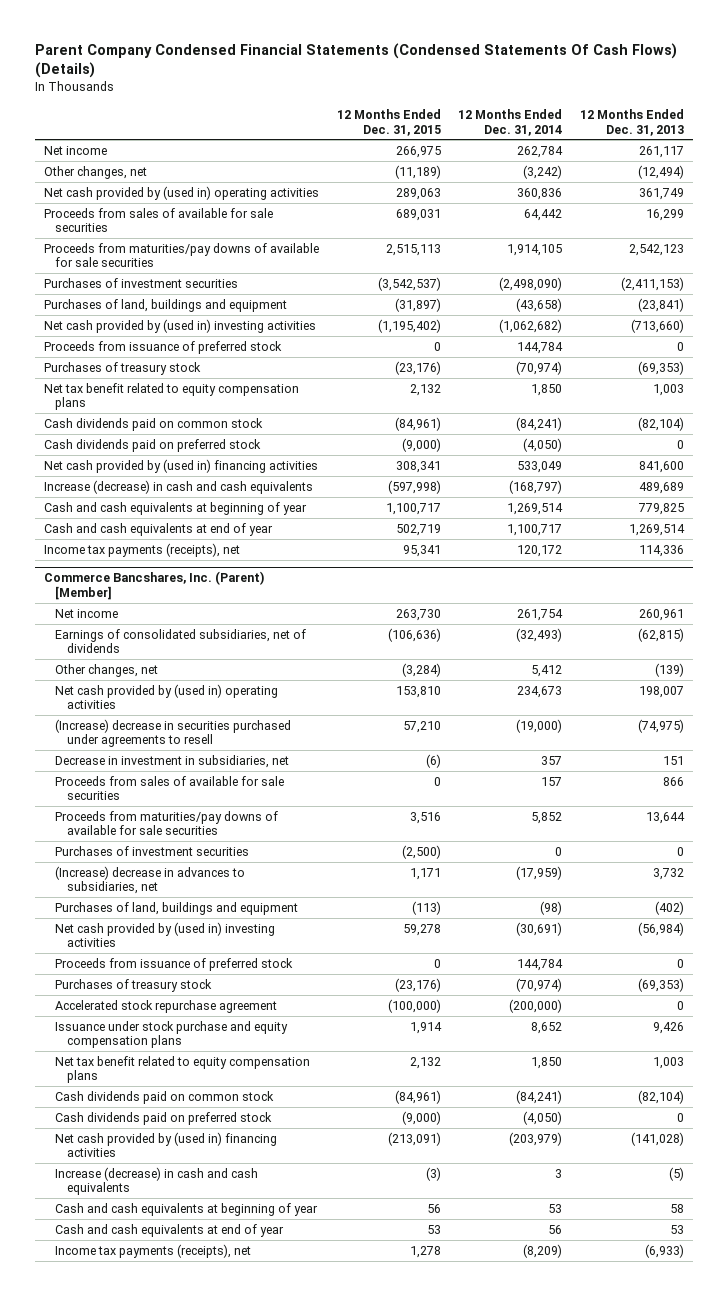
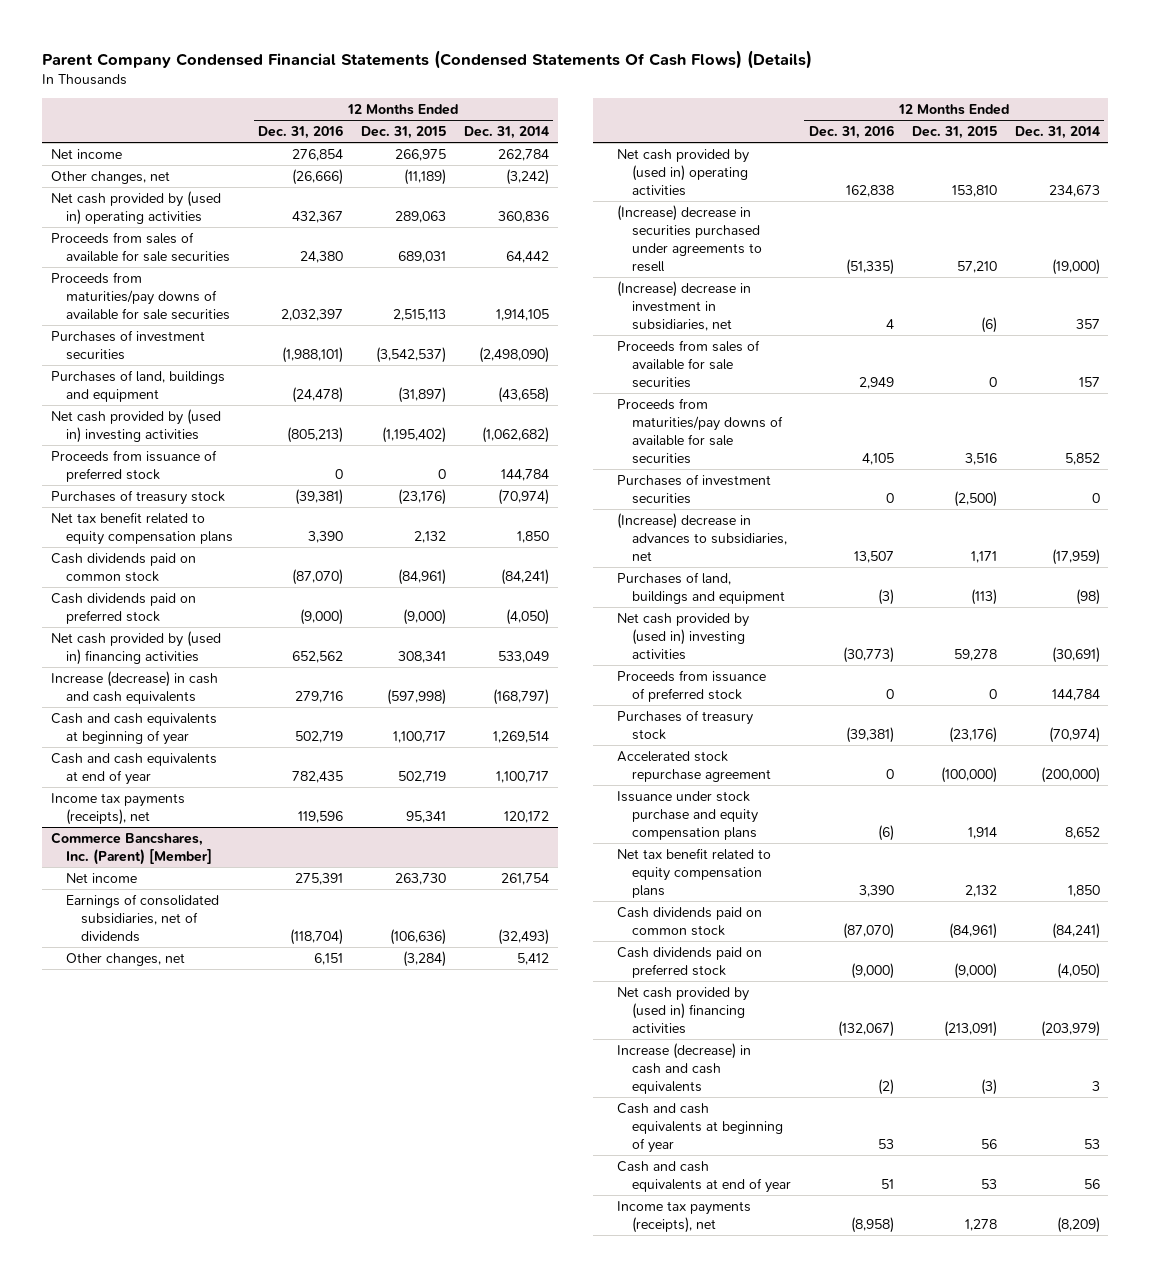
[579,108,684,136] 12 Months Ended Dec. 31, 2013 -> none
none -> [258,125,344,140] Dec. 31, 2016
[55,754,290,768] Decrease in investment in subsidiaries, net -> [617,280,752,331] (Increase) decrease in investment in subsidiaries, net

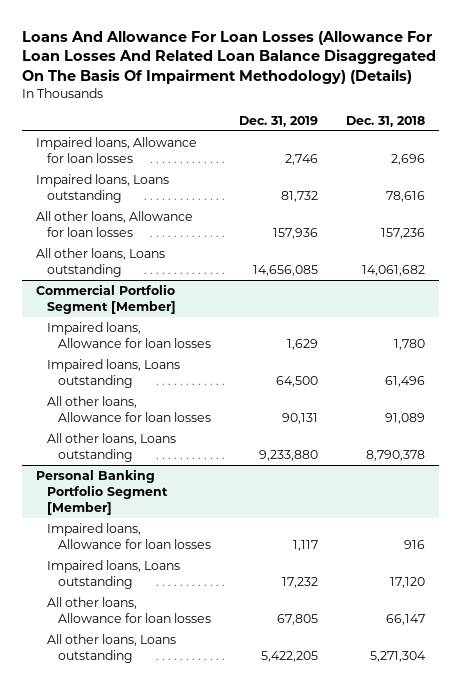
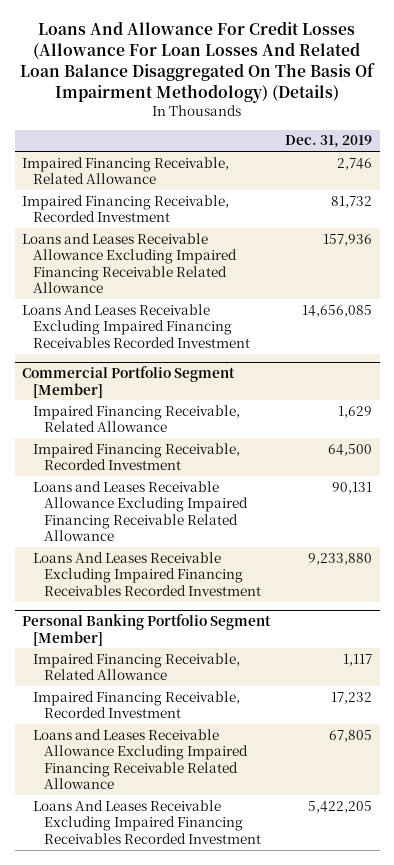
[22,30,437,84] Loans And Allowance For Loan Losses (Allowance For Loan Losses And Related Loan Balance Disaggregated On The Basis Of Impairment Methodology) (Details) -> [20,21,376,104] Loans And Allowance For Credit Losses (Allowance For Loan Losses And Related Loan Balance Disaggregated On The Basis Of Impairment Methodology) (Details)
[345,115,425,127] Dec. 31, 2018 -> none
[36,136,198,163] Impaired loans, Allowance for loan losses -> [22,156,230,185] Impaired Financing Receivable, Related Allowance
[36,173,170,203] Impaired loans, Loans outstanding -> [22,194,230,223] Impaired Financing Receivable, Recorded Investment
[36,210,194,237] All other loans, Allowance for loan losses -> [22,232,237,294] Loans and Leases Receivable Allowance Excluding Impaired Financing Receivable Related Allowance
[36,247,166,277] All other loans, Loans outstanding -> [22,303,250,348] Loans And Leases Receivable Excluding Impaired Financing Receivables Recorded Investment
[47,321,212,348] Impaired loans, Allowance for loan losses -> [32,404,240,433] Impaired Financing Receivable, Related Allowance
[47,358,181,388] Impaired loans, Loans outstanding -> [32,442,240,471] Impaired Financing Receivable, Recorded Investment
[47,395,212,422] All other loans, Allowance for loan losses -> [32,480,248,542] Loans and Leases Receivable Allowance Excluding Impaired Financing Receivable Related Allowance
[47,432,177,462] All other loans, Loans outstanding -> [32,551,261,596] Loans And Leases Receivable Excluding Impaired Financing Receivables Recorded Investment
[47,522,212,549] Impaired loans, Allowance for loan losses -> [32,652,240,681] Impaired Financing Receivable, Related Allowance
[47,559,181,589] Impaired loans, Loans outstanding -> [32,690,240,719] Impaired Financing Receivable, Recorded Investment
[47,596,212,623] All other loans, Allowance for loan losses -> [32,728,248,790] Loans and Leases Receivable Allowance Excluding Impaired Financing Receivable Related Allowance
[47,633,177,663] All other loans, Loans outstanding -> [32,799,261,844] Loans And Leases Receivable Excluding Impaired Financing Receivables Recorded Investment

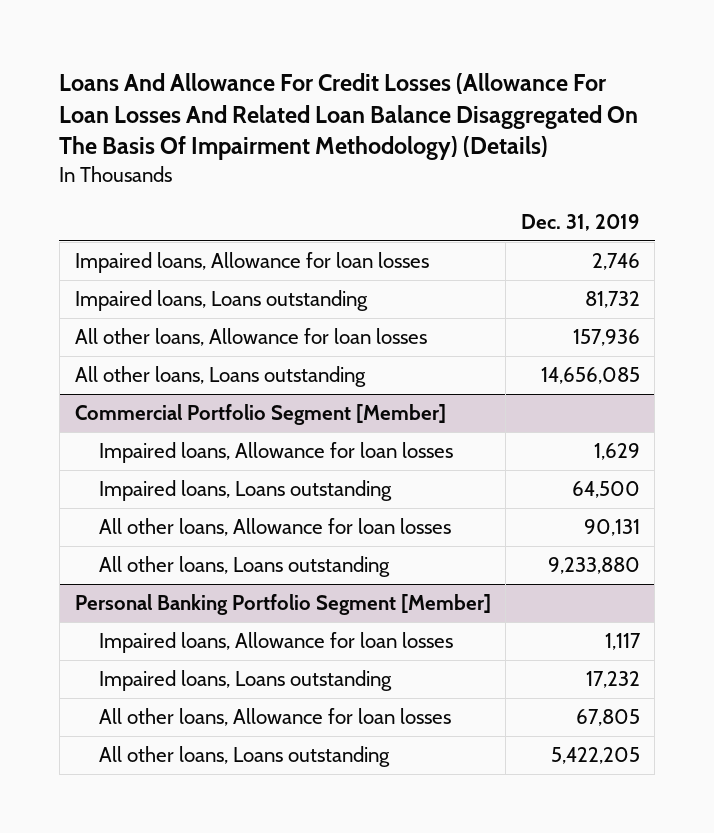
[22,156,230,185] Impaired Financing Receivable, Related Allowance -> [74,252,429,274] Impaired loans, Allowance for loan losses
[22,194,230,223] Impaired Financing Receivable, Recorded Investment -> [74,290,368,312] Impaired loans, Loans outstanding
[22,232,237,294] Loans and Leases Receivable Allowance Excluding Impaired Financing Receivable Related Allowance -> [74,328,427,347] All other loans, Allowance for loan losses
[22,303,250,348] Loans And Leases Receivable Excluding Impaired Financing Receivables Recorded Investment -> [74,366,366,388] All other loans, Loans outstanding
[32,404,240,433] Impaired Financing Receivable, Related Allowance -> [99,442,454,464] Impaired loans, Allowance for loan losses
[32,442,240,471] Impaired Financing Receivable, Recorded Investment -> [99,480,393,502] Impaired loans, Loans outstanding
[32,480,248,542] Loans and Leases Receivable Allowance Excluding Impaired Financing Receivable Related Allowance -> [99,518,452,537] All other loans, Allowance for loan losses
[32,551,261,596] Loans And Leases Receivable Excluding Impaired Financing Receivables Recorded Investment -> [99,556,391,578] All other loans, Loans outstanding
[32,652,240,681] Impaired Financing Receivable, Related Allowance -> [99,632,454,654] Impaired loans, Allowance for loan losses
[32,690,240,719] Impaired Financing Receivable, Recorded Investment -> [99,670,393,692] Impaired loans, Loans outstanding
[32,728,248,790] Loans and Leases Receivable Allowance Excluding Impaired Financing Receivable Related Allowance -> [99,708,452,727] All other loans, Allowance for loan losses
[32,799,261,844] Loans And Leases Receivable Excluding Impaired Financing Receivables Recorded Investment -> [99,746,391,768] All other loans, Loans outstanding

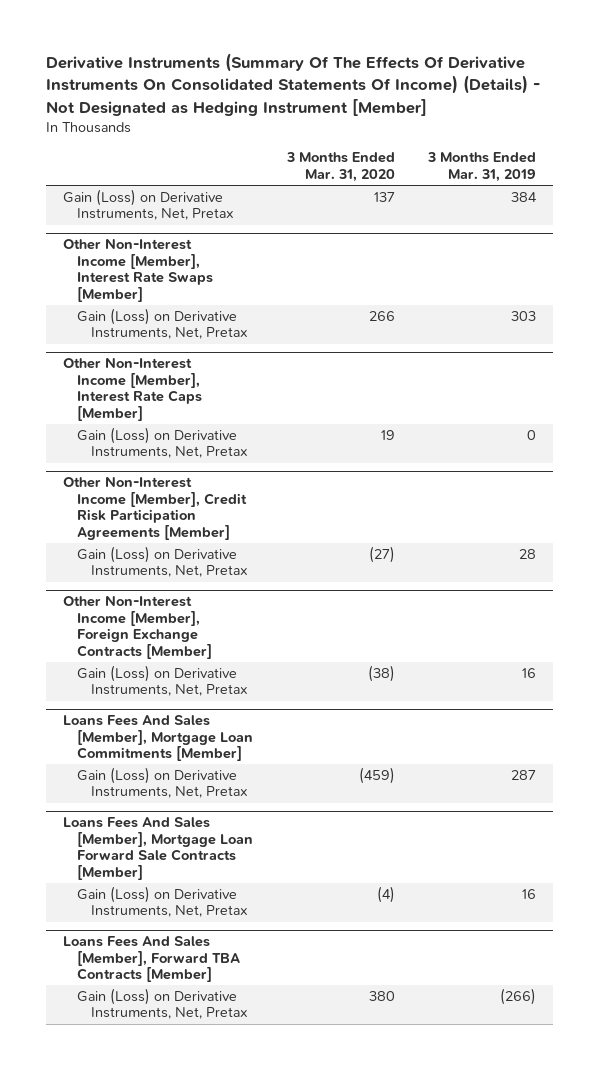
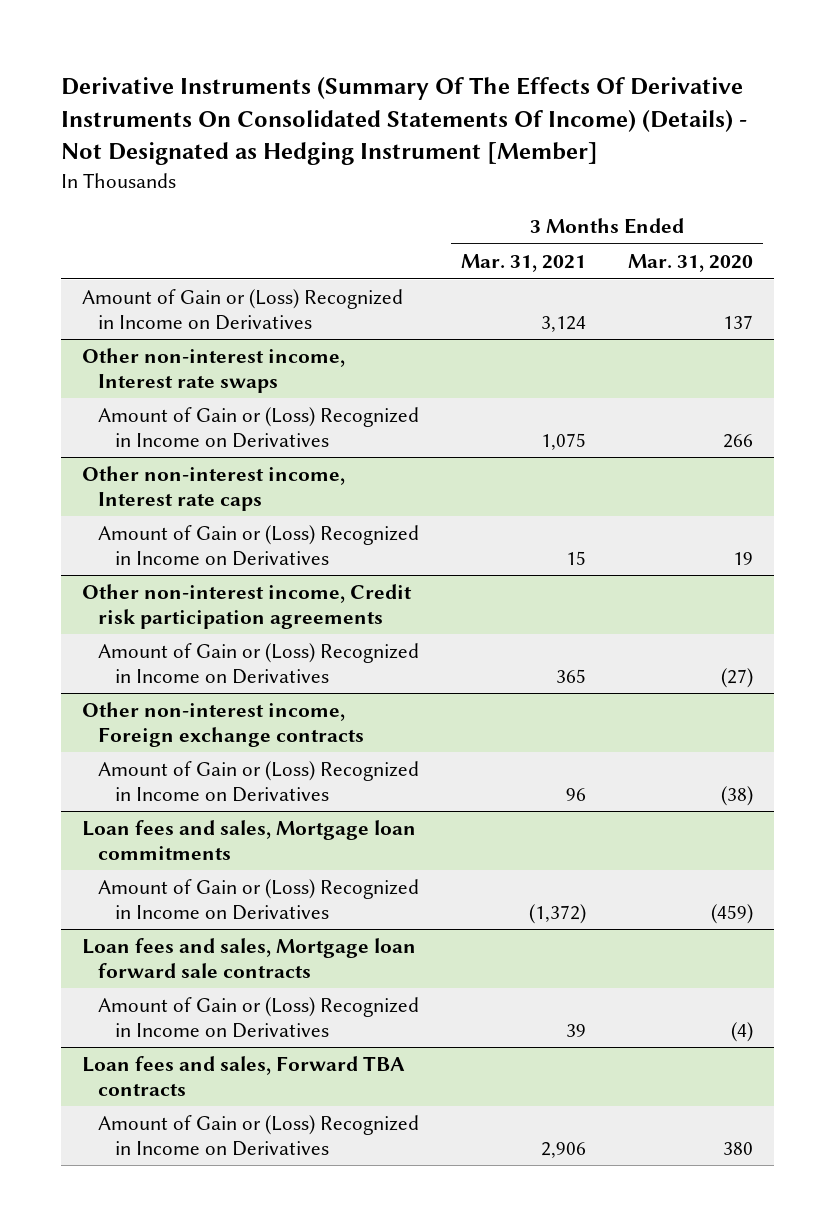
[427,152,537,182] 3 Months Ended Mar. 31, 2019 -> none
none -> [461,253,587,272] Mar. 31, 2021
[62,188,234,221] Gain (Loss) on Derivative Instruments, Net, Pretax -> [82,289,404,330] Amount of Gain or (Loss) Recognized in Income on Derivatives
[62,239,213,302] Other Non-Interest Income [Member], Interest Rate Swaps [Member] -> [82,348,346,393] Other non-interest income, Interest rate swaps
[76,307,248,340] Gain (Loss) on Derivative Instruments, Net, Pretax -> [98,407,420,448] Amount of Gain or (Loss) Recognized in Income on Derivatives
[62,358,202,421] Other Non-Interest Income [Member], Interest Rate Caps [Member] -> [82,466,346,511] Other non-interest income, Interest rate caps
[76,426,248,459] Gain (Loss) on Derivative Instruments, Net, Pretax -> [98,525,420,566] Amount of Gain or (Loss) Recognized in Income on Derivatives
[62,477,247,540] Other Non-Interest Income [Member], Credit Risk Participation Agreements [Member] -> [82,584,413,629] Other non-interest income, Credit risk participation agreements
[76,545,248,578] Gain (Loss) on Derivative Instruments, Net, Pretax -> [98,643,420,684] Amount of Gain or (Loss) Recognized in Income on Derivatives
[62,596,212,659] Other Non-Interest Income [Member], Foreign Exchange Contracts [Member] -> [82,702,365,747] Other non-interest income, Foreign exchange contracts
[76,664,248,697] Gain (Loss) on Derivative Instruments, Net, Pretax -> [98,761,420,802] Amount of Gain or (Loss) Recognized in Income on Derivatives
[62,715,253,762] Loans Fees And Sales [Member], Mortgage Loan Commitments [Member] -> [82,820,417,860] Loan fees and sales, Mortgage loan commitments
[76,766,248,799] Gain (Loss) on Derivative Instruments, Net, Pretax -> [98,879,420,920] Amount of Gain or (Loss) Recognized in Income on Derivatives
[62,817,253,880] Loans Fees And Sales [Member], Mortgage Loan Forward Sale Contracts [Member] -> [82,938,417,978] Loan fees and sales, Mortgage loan forward sale contracts
[76,885,248,918] Gain (Loss) on Derivative Instruments, Net, Pretax -> [98,997,420,1038] Amount of Gain or (Loss) Recognized in Income on Derivatives
[62,936,240,983] Loans Fees And Sales [Member], Forward TBA Contracts [Member] -> [82,1056,406,1096] Loan fees and sales, Forward TBA contracts
[76,987,248,1020] Gain (Loss) on Derivative Instruments, Net, Pretax -> [98,1115,420,1156] Amount of Gain or (Loss) Recognized in Income on Derivatives

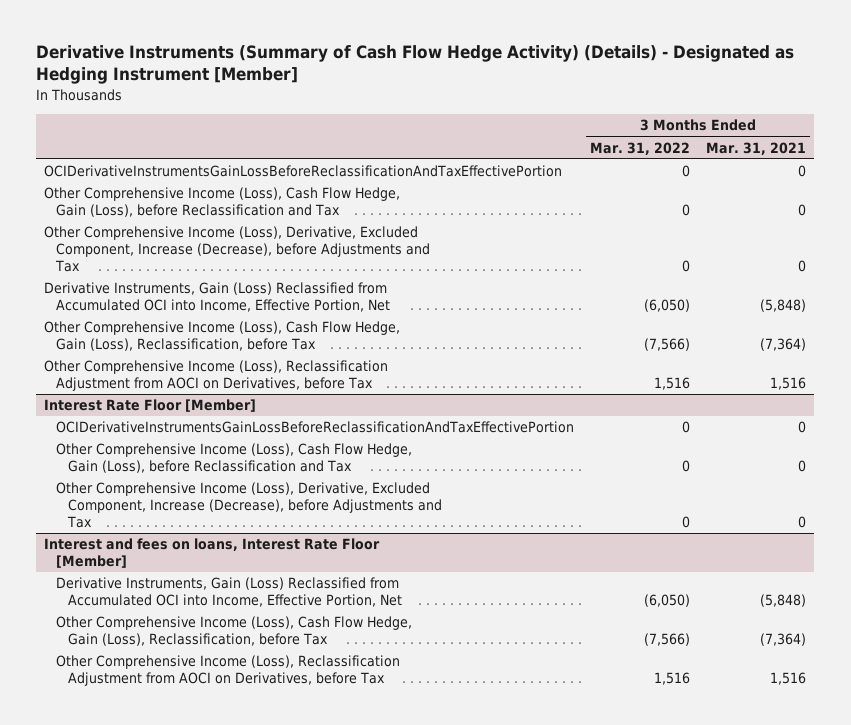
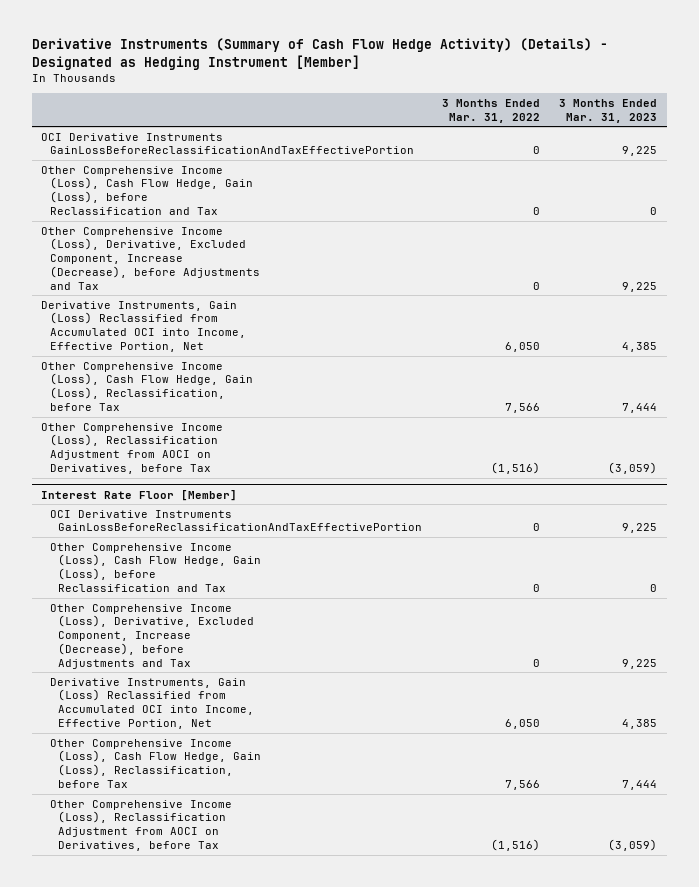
[706,141,807,155] Mar. 31, 2021 -> none
none -> [559,98,658,123] 3 Months Ended Mar. 31, 2023
[44,165,563,178] OCIDerivativeInstrumentsGainLossBeforeReclassificationAndTaxEffectivePortion -> [41,132,414,155] OCI Derivative Instruments GainLossBeforeReclassificationAndTaxEffectivePortion
[644,298,691,312] (6,050) -> [504,342,540,353] 6,050
[644,337,691,351] (7,566) -> [504,403,540,414] 7,566
[654,376,691,390] 1,516 -> [490,462,540,475] (1,516)
[56,421,575,434] OCIDerivativeInstrumentsGainLossBeforeReclassificationAndTaxEffectivePortion -> [49,509,423,532] OCI Derivative Instruments GainLossBeforeReclassificationAndTaxEffectivePortion
[44,538,381,568] Interest and fees on loans, Interest Rate Floor [Member] -> none
[644,593,691,607] (6,050) -> [504,719,540,730] 6,050
[644,632,691,646] (7,566) -> [504,780,540,791] 7,566
[654,671,691,685] 1,516 -> [490,839,540,852] (1,516)

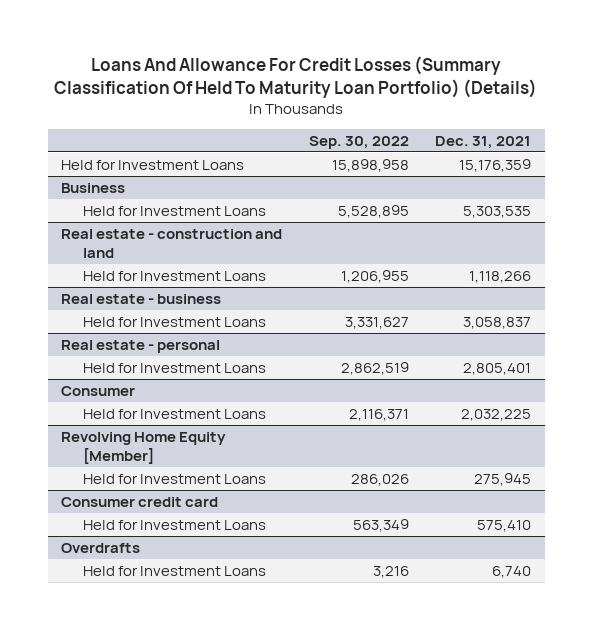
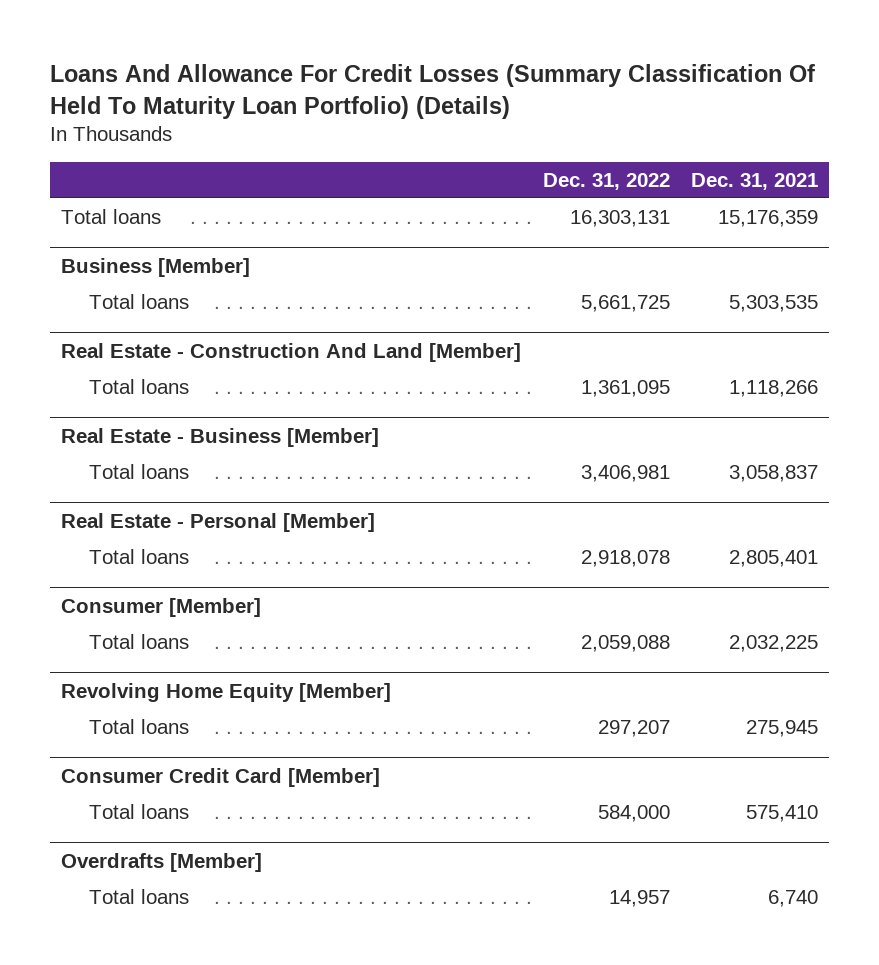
[308,135,409,149] Sep. 30, 2022 -> none
none -> [542,172,670,190] Dec. 31, 2022
[61,159,245,170] Held for Investment Loans -> [61,209,162,225] Total loans
[61,182,126,193] Business -> [61,257,251,277] Business [Member]
[83,205,267,216] Held for Investment Loans -> [88,294,189,310] Total loans
[61,228,283,258] Real estate - construction and land -> [61,342,522,362] Real Estate - Construction And Land [Member]
[83,270,267,281] Held for Investment Loans -> [88,379,189,395] Total loans
[61,293,222,304] Real estate - business -> [61,427,380,447] Real Estate - Business [Member]
[83,316,267,327] Held for Investment Loans -> [88,464,189,480] Total loans
[61,339,221,353] Real estate - personal -> [61,512,376,532] Real Estate - Personal [Member]
[83,362,267,373] Held for Investment Loans -> [88,549,189,565] Total loans
[61,385,136,396] Consumer -> [61,597,262,617] Consumer [Member]
[83,408,267,419] Held for Investment Loans -> [88,634,189,650] Total loans
[83,473,267,484] Held for Investment Loans -> [88,719,189,735] Total loans
[61,496,219,507] Consumer credit card -> [61,767,381,787] Consumer Credit Card [Member]
[83,519,267,530] Held for Investment Loans -> [88,804,189,820] Total loans
[61,542,141,553] Overdrafts -> [61,852,263,872] Overdrafts [Member]
[83,565,267,576] Held for Investment Loans -> [88,889,189,905] Total loans

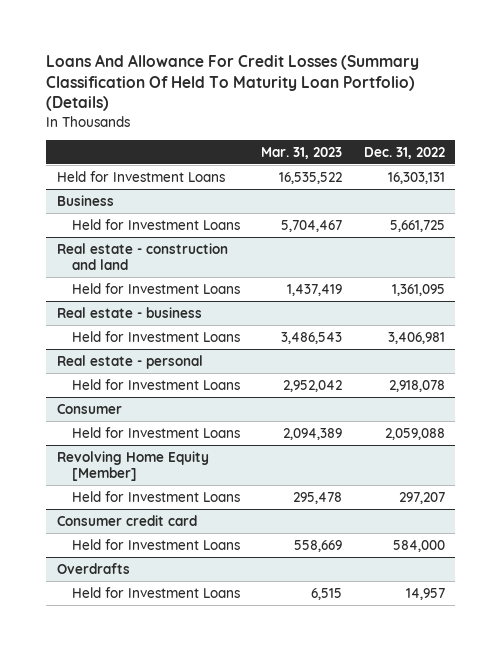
[690,172,818,190] Dec. 31, 2021 -> none
none -> [261,146,343,159] Mar. 31, 2023
[61,209,162,225] Total loans -> [56,170,225,182] Held for Investment Loans
[61,257,251,277] Business [Member] -> [56,194,114,206] Business
[88,294,189,310] Total loans -> [71,218,240,230] Held for Investment Loans
[61,342,522,362] Real Estate - Construction And Land [Member] -> [56,242,228,271] Real estate - construction and land
[88,379,189,395] Total loans -> [71,282,240,294] Held for Investment Loans
[61,427,380,447] Real Estate - Business [Member] -> [56,306,202,318] Real estate - business
[88,464,189,480] Total loans -> [71,330,240,342] Held for Investment Loans
[61,512,376,532] Real Estate - Personal [Member] -> [56,354,203,369] Real estate - personal
[88,549,189,565] Total loans -> [71,378,240,390] Held for Investment Loans
[61,597,262,617] Consumer [Member] -> [56,403,122,414] Consumer
[88,634,189,650] Total loans -> [71,426,240,438] Held for Investment Loans
[88,719,189,735] Total loans -> [71,490,240,502] Held for Investment Loans
[61,767,381,787] Consumer Credit Card [Member] -> [56,514,197,526] Consumer credit card
[88,804,189,820] Total loans -> [71,538,240,550] Held for Investment Loans
[61,852,263,872] Overdrafts [Member] -> [56,562,130,574] Overdrafts
[88,889,189,905] Total loans -> [71,586,240,598] Held for Investment Loans

